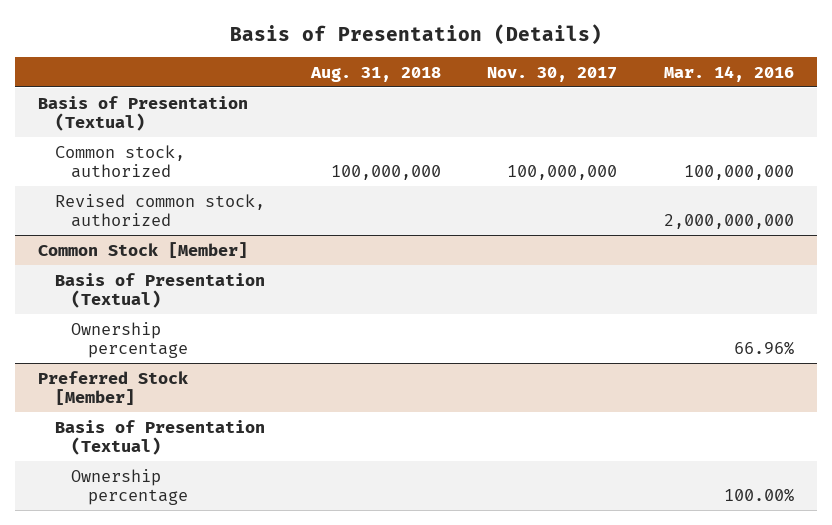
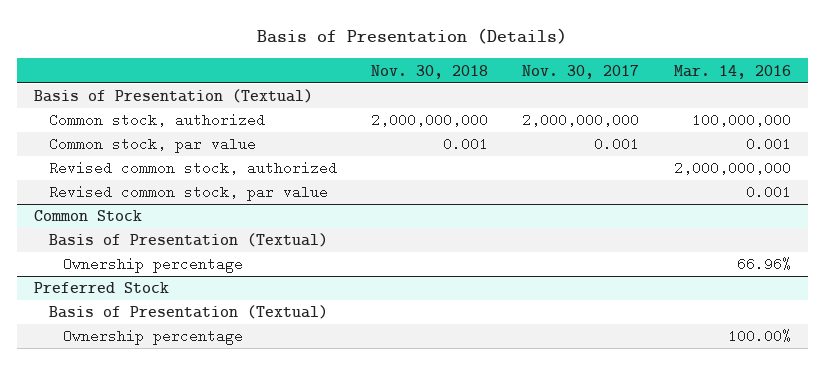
[310,66,442,82] Aug. 31, 2018 -> none
none -> [371,64,489,79] Nov. 30, 2018
[507,164,618,180] 100,000,000 -> [522,113,640,128] 2,000,000,000
none -> [48,137,256,154] Common stock, par value
none -> [48,185,328,202] Revised common stock, par value
[38,241,249,258] Common Stock [Member] -> [33,210,142,222] Common Stock
[38,370,189,405] Preferred Stock [Member] -> [33,282,169,294] Preferred Stock

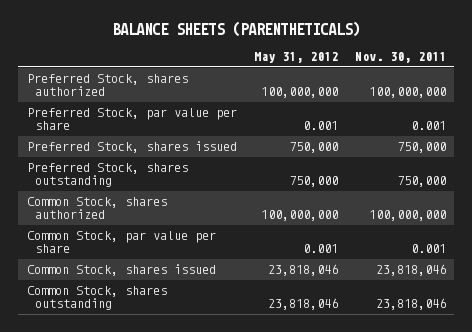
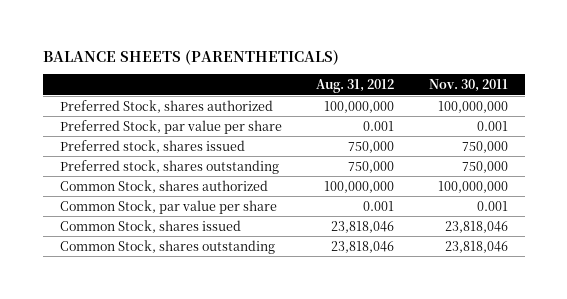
[253,52,338,64] May 31, 2012 -> none
none -> [316,79,395,94] Aug. 31, 2012
[26,141,237,154] Preferred Stock, shares issued -> [59,139,245,153] Preferred stock, shares issued
[26,163,188,188] Preferred Stock, shares outstanding -> [59,159,279,174] Preferred stock, shares outstanding

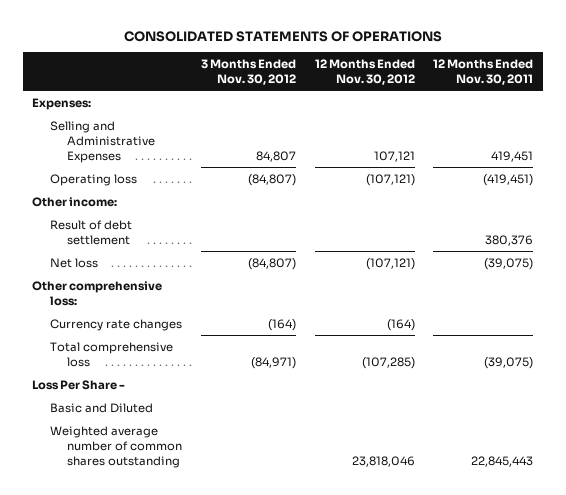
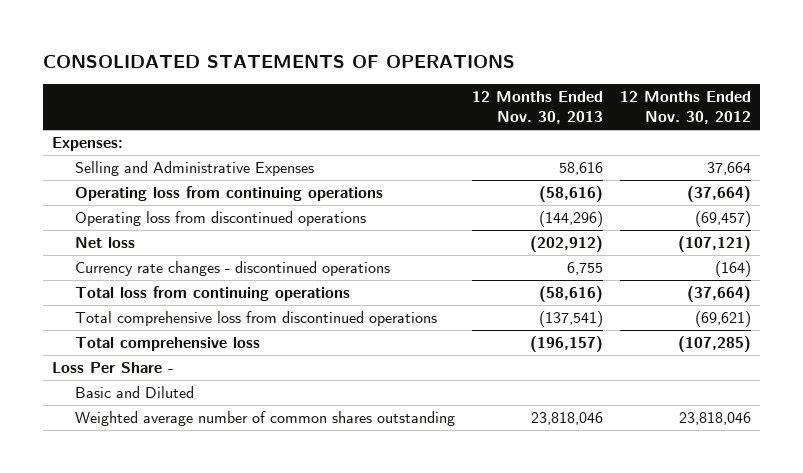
[200,58,296,85] 3 Months Ended Nov. 30, 2012 -> none
[433,58,534,85] 12 Months Ended Nov. 30, 2011 -> none
none -> [472,91,604,125] 12 Months Ended Nov. 30, 2013
[32,196,118,207] Other income: -> none
[49,219,132,245] Result of debt settlement -> none
[373,150,415,162] 107,121 -> [707,162,752,176] 37,664
[49,173,137,186] Operating loss -> [75,186,384,202] Operating loss from continuing operations
[365,173,415,186] (107,121) -> [687,186,752,203] (37,664)
none -> [75,211,367,227] Operating loss from discontinued operations
[32,280,163,306] Other comprehensive loss: -> none
[49,318,182,331] Currency rate changes -> [75,261,391,277] Currency rate changes - discontinued operations
none -> [75,286,351,302] Total loss from continuing operations
none -> [75,311,438,327] Total comprehensive loss from discontinued operations

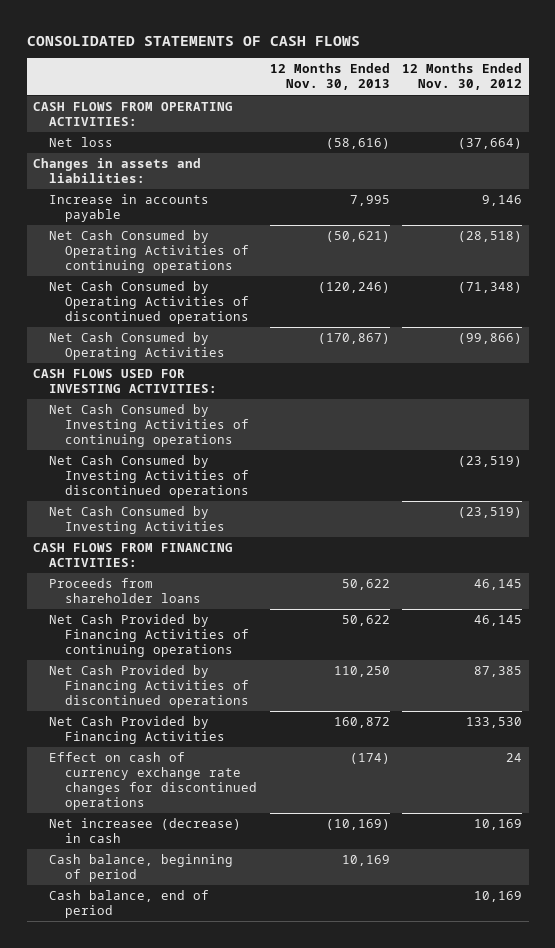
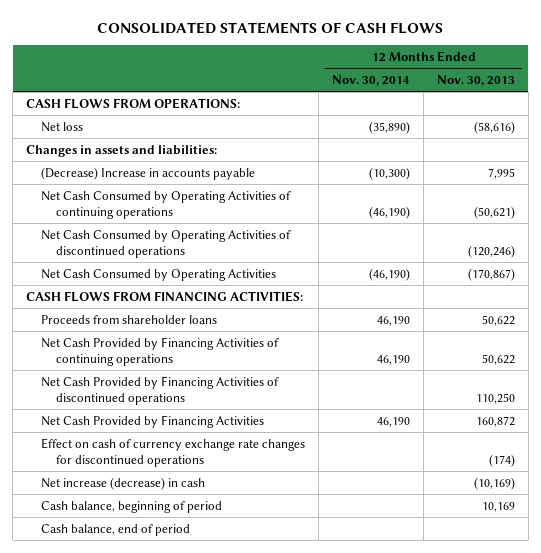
[402,63,523,91] 12 Months Ended Nov. 30, 2012 -> none
none -> [332,74,411,86] Nov. 30, 2014
[32,102,233,127] CASH FLOWS FROM OPERATING ACTIVITIES: -> [26,97,241,109] CASH FLOWS FROM OPERATIONS:
[49,194,210,223] Increase in accounts payable -> [41,166,256,180] (Decrease) Increase in accounts payable
[32,369,218,394] CASH FLOWS USED FOR INVESTING ACTIVITIES: -> none
[49,404,250,448] Net Cash Consumed by Investing Activities of continuing operations -> none
[49,455,250,499] Net Cash Consumed by Investing Activities of discontinued operations -> none
[49,506,226,535] Net Cash Consumed by Investing Activities -> none
[49,818,242,844] Net increasee (decrease) in cash -> [41,476,206,490] Net increase (decrease) in cash

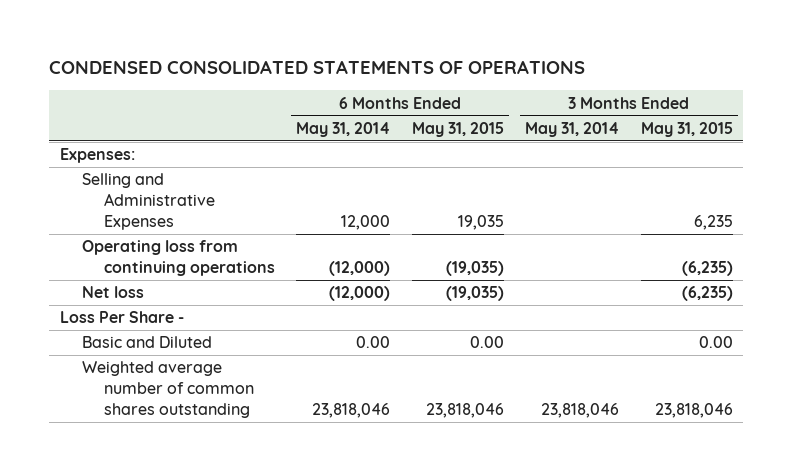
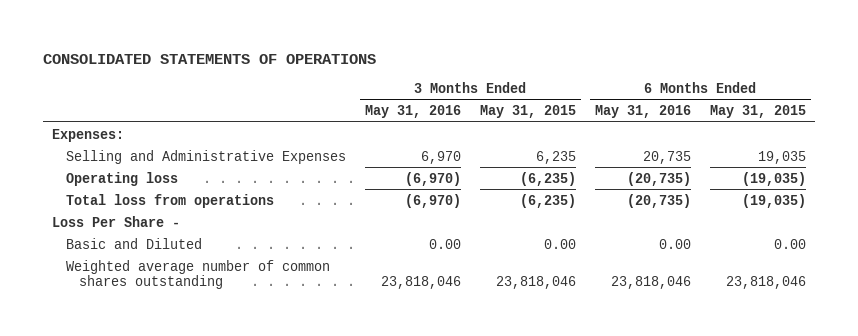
[49,60,586,75] CONDENSED CONSOLIDATED STATEMENTS OF OPERATIONS -> [42,53,376,64] CONSOLIDATED STATEMENTS OF OPERATIONS
[296,122,391,138] May 31, 2014 -> none
[525,122,620,138] May 31, 2014 -> none
none -> [364,104,461,118] May 31, 2016
none -> [594,104,691,118] May 31, 2016
[81,240,275,277] Operating loss from continuing operations -> [65,171,178,186] Operating loss
[81,286,144,299] Net loss -> [65,193,274,208] Total loss from operations

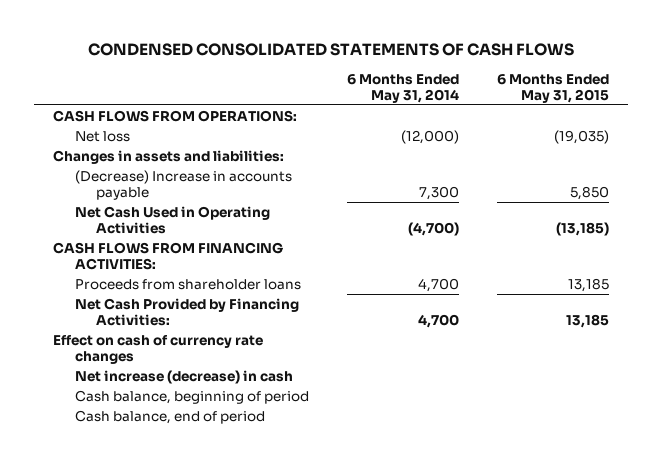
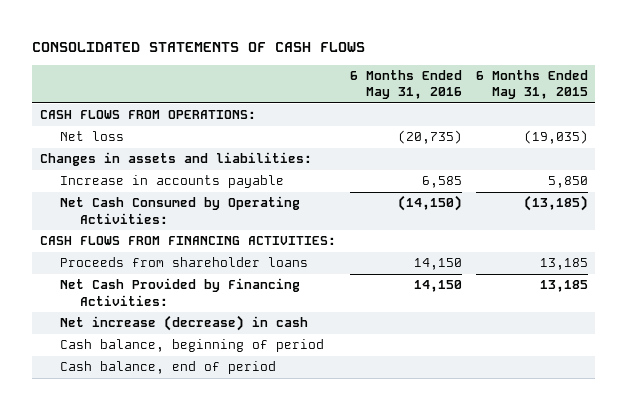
[88,43,575,57] CONDENSED CONSOLIDATED STATEMENTS OF CASH FLOWS -> [32,42,366,53] CONSOLIDATED STATEMENTS OF CASH FLOWS
[346,73,459,103] 6 Months Ended May 31, 2014 -> none
none -> [349,70,462,100] 6 Months Ended May 31, 2016
[74,170,292,201] (Decrease) Increase in accounts payable -> [59,175,284,189] Increase in accounts payable
[74,206,270,235] Net Cash Used in Operating Activities -> [59,196,300,224] Net Cash Consumed by Operating Activities:
[53,335,264,365] Effect on cash of currency rate changes -> none

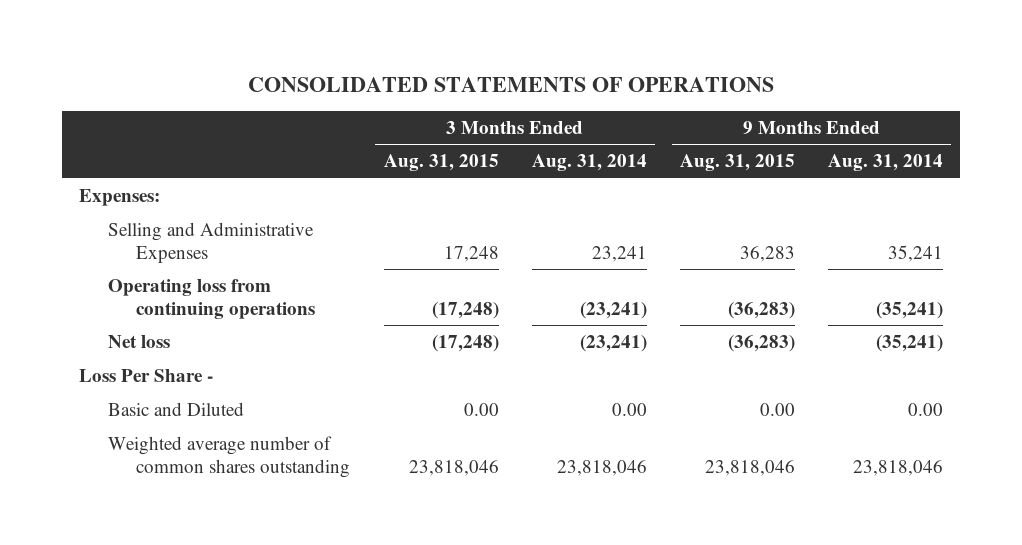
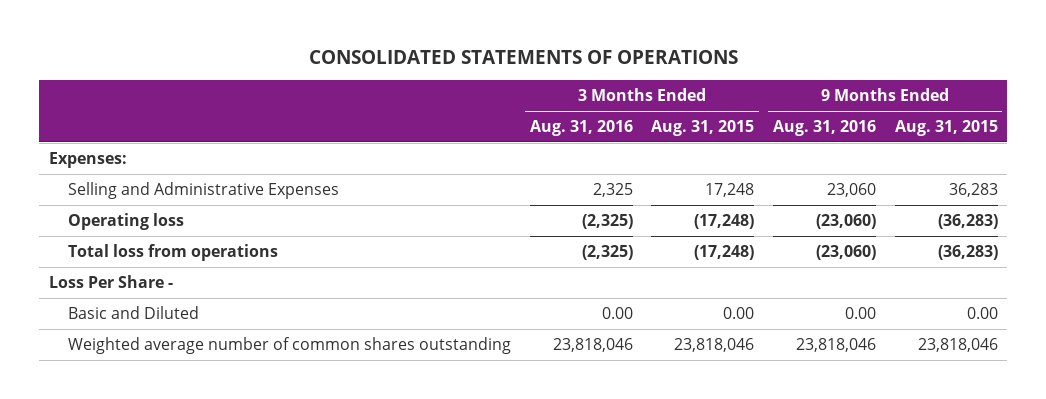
[531,154,647,172] Aug. 31, 2014 -> none
[828,154,944,172] Aug. 31, 2014 -> none
none -> [529,120,633,137] Aug. 31, 2016
none -> [773,120,877,137] Aug. 31, 2016
[107,279,316,319] Operating loss from continuing operations -> [68,213,185,231] Operating loss
[107,335,170,349] Net loss -> [68,244,279,262] Total loss from operations

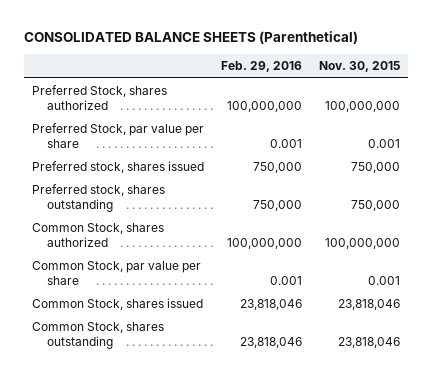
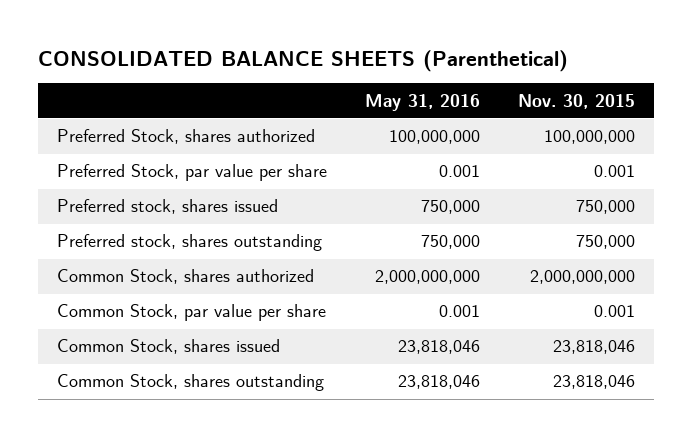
[220,61,302,73] Feb. 29, 2016 -> none
none -> [365,93,481,111] May 31, 2016
[324,237,400,249] 100,000,000 -> [530,270,636,285] 2,000,000,000

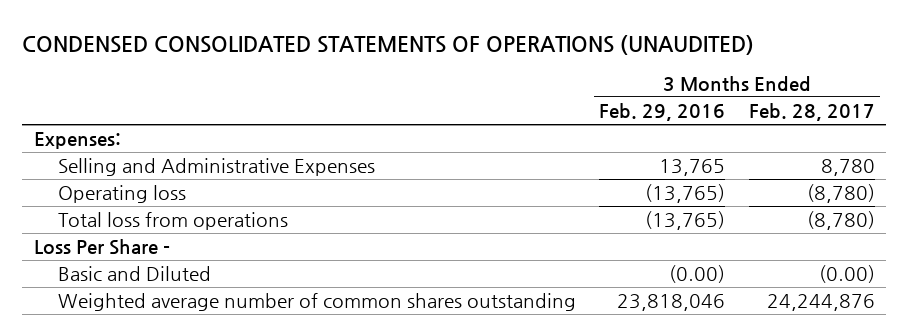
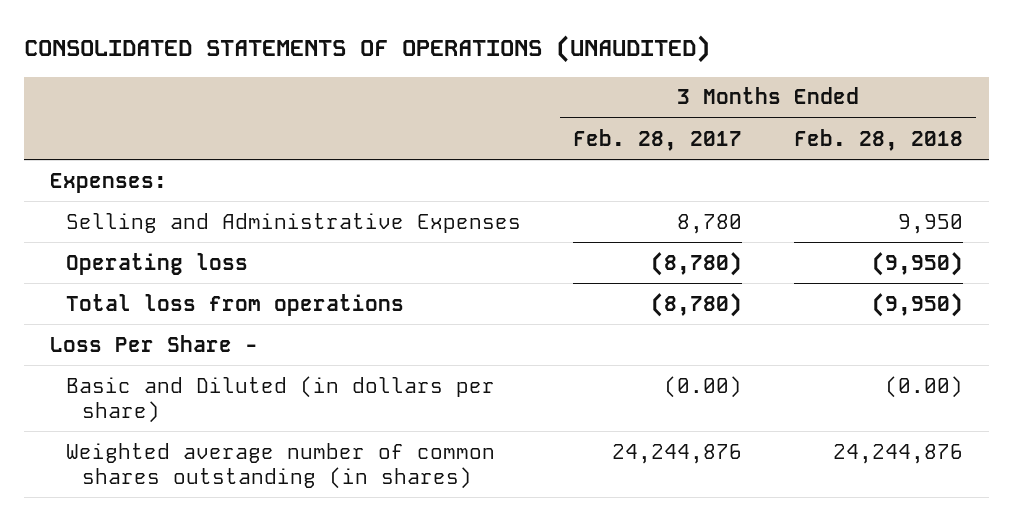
[22,35,755,56] CONDENSED CONSOLIDATED STATEMENTS OF OPERATIONS (UNAUDITED) -> [23,34,710,63] CONSOLIDATED STATEMENTS OF OPERATIONS (UNAUDITED)
[599,102,726,121] Feb. 29, 2016 -> none
none -> [794,128,964,151] Feb. 28, 2018
[58,266,212,282] Basic and Diluted -> [66,375,496,424] Basic and Diluted (in dollars per share)
[58,293,577,312] Weighted average number of common shares outstanding -> [66,442,496,490] Weighted average number of common shares outstanding (in shares)

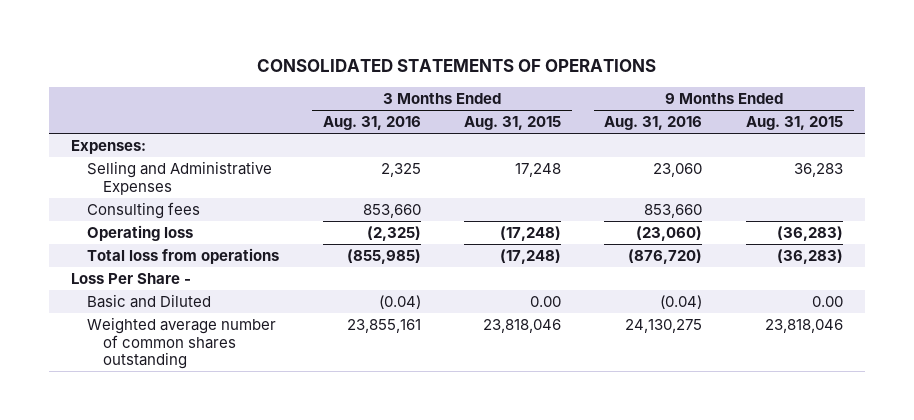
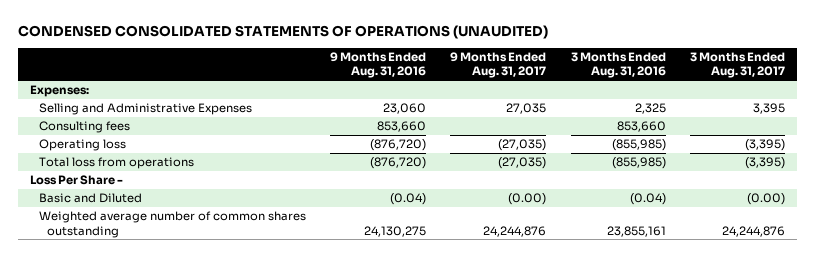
[256,59,656,73] CONSOLIDATED STATEMENTS OF OPERATIONS -> [18,25,549,40] CONDENSED CONSOLIDATED STATEMENTS OF OPERATIONS (UNAUDITED)
[463,116,561,131] Aug. 31, 2015 -> none
[745,116,843,131] Aug. 31, 2015 -> none
none -> [450,52,547,79] 9 Months Ended Aug. 31, 2017
none -> [690,52,786,79] 3 Months Ended Aug. 31, 2017
[366,225,421,241] (2,325) -> [611,139,666,152] (855,985)
[636,225,703,241] (23,060) -> [370,139,427,152] (876,720)

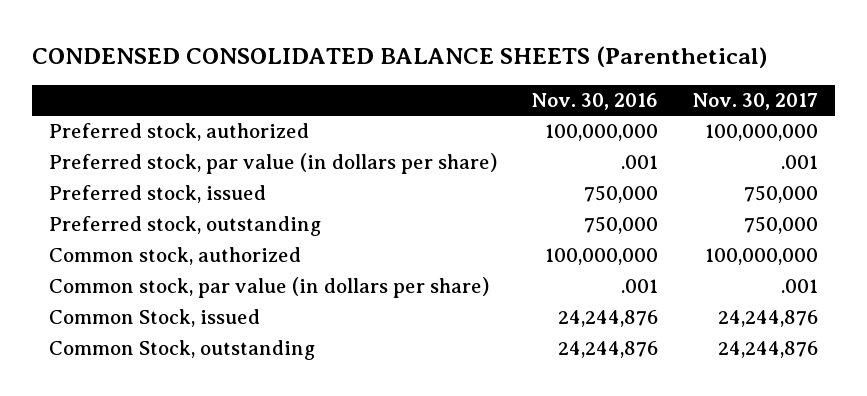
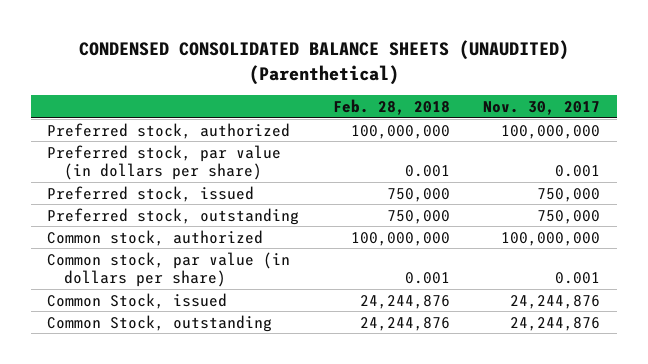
[32,46,768,69] CONDENSED CONSOLIDATED BALANCE SHEETS (Parenthetical) -> [78,40,569,85] CONDENSED CONSOLIDATED BALANCE SHEETS (UNAUDITED) (Parenthetical)
[530,93,658,111] Nov. 30, 2016 -> none
none -> [332,99,450,116] Feb. 28, 2018
[780,155,818,170] .001 -> [555,164,601,177] 0.001
[780,279,818,294] .001 -> [555,271,601,284] 0.001

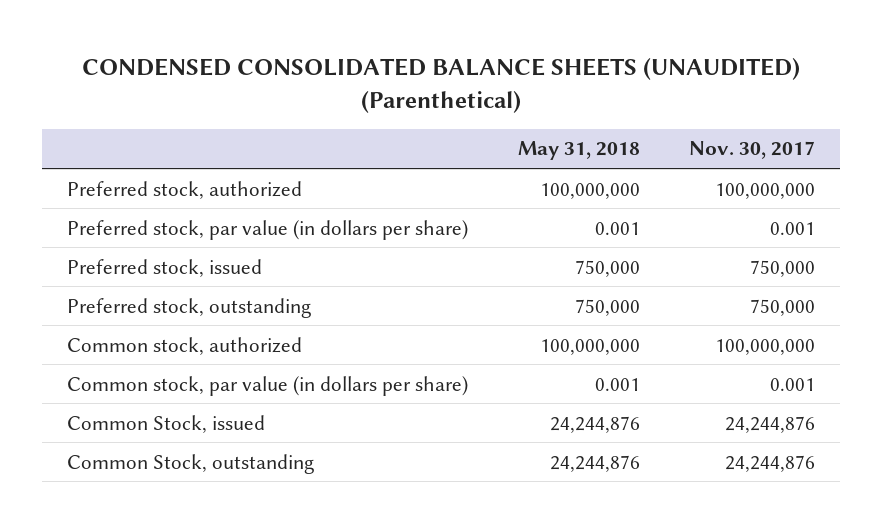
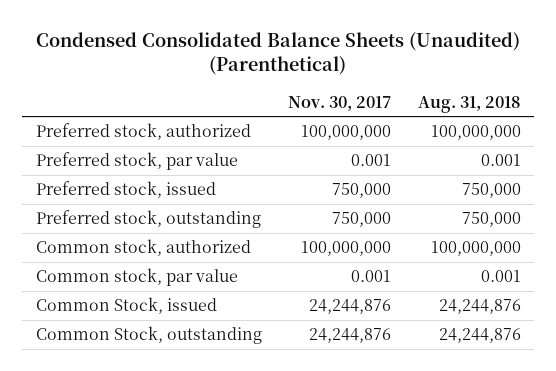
[82,58,801,113] CONDENSED CONSOLIDATED BALANCE SHEETS (UNAUDITED) (Parenthetical) -> [36,31,521,76] Condensed Consolidated Balance Sheets (Unaudited) (Parenthetical)
[517,141,640,161] May 31, 2018 -> none
none -> [417,95,521,113] Aug. 31, 2018
[67,219,469,240] Preferred stock, par value (in dollars per share) -> [35,152,238,171] Preferred stock, par value
[67,375,469,396] Common stock, par value (in dollars per share) -> [35,268,238,287] Common stock, par value

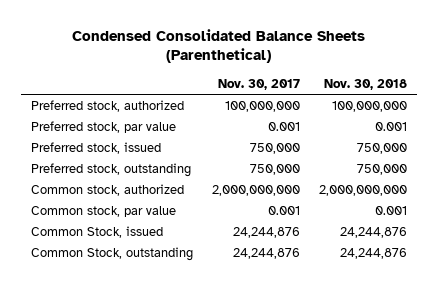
[36,31,521,76] Condensed Consolidated Balance Sheets (Unaudited) (Parenthetical) -> [71,28,365,64] Condensed Consolidated Balance Sheets (Parenthetical)
[417,95,521,113] Aug. 31, 2018 -> none
none -> [324,79,408,91] Nov. 30, 2018
[301,241,392,257] 100,000,000 -> [211,185,300,197] 2,000,000,000

